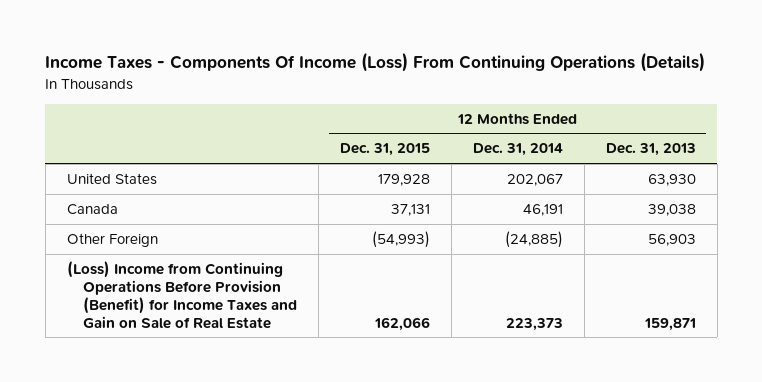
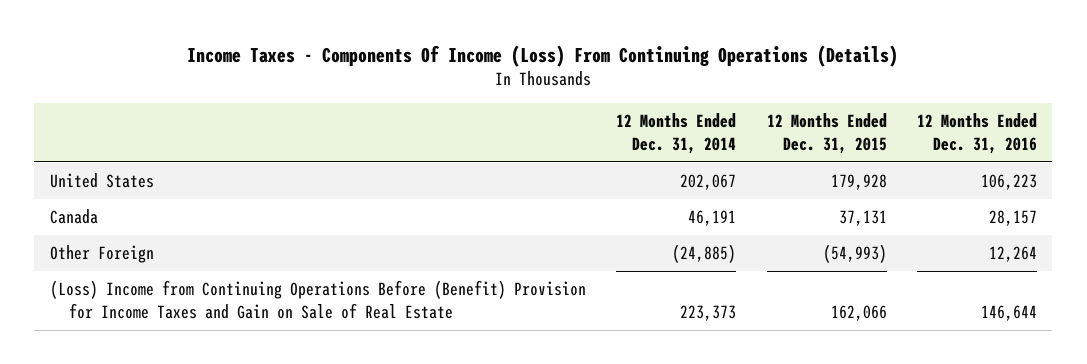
[605,143,696,157] Dec. 31, 2013 -> none
none -> [917,113,1038,154] 12 Months Ended Dec. 31, 2016
[66,260,298,329] (Loss) Income from Continuing Operations Before Provision (Benefit) for Income Taxes and Gain on Sale of Real Estate -> [49,280,586,319] (Loss) Income from Continuing Operations Before (Benefit) Provision for Income Taxes and Gain on Sale of Real Estate

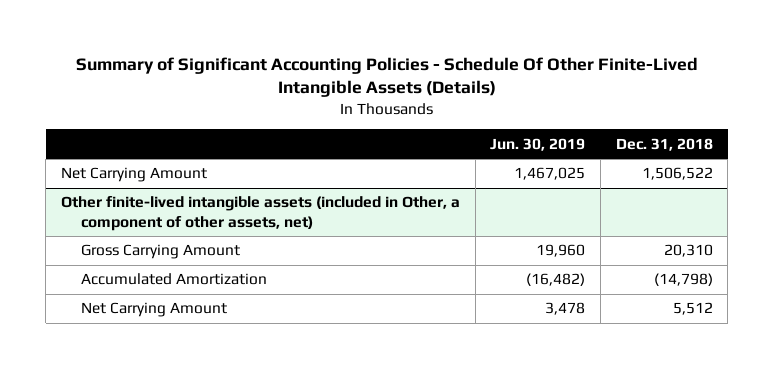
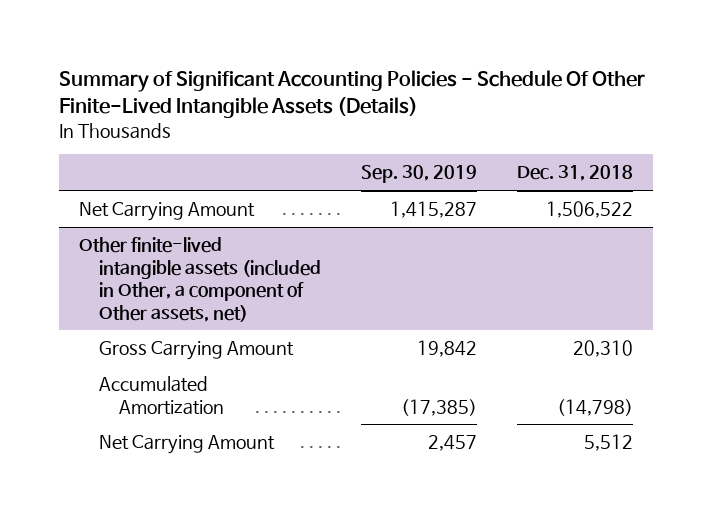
[490,137,586,151] Jun. 30, 2019 -> none
none -> [361,165,478,184] Sep. 30, 2019
[60,196,460,231] Other finite-lived intangible assets (included in Other, a component of other assets, net) -> [79,237,321,322] Other finite-lived intangible assets (included in Other, a component of Other assets, net)

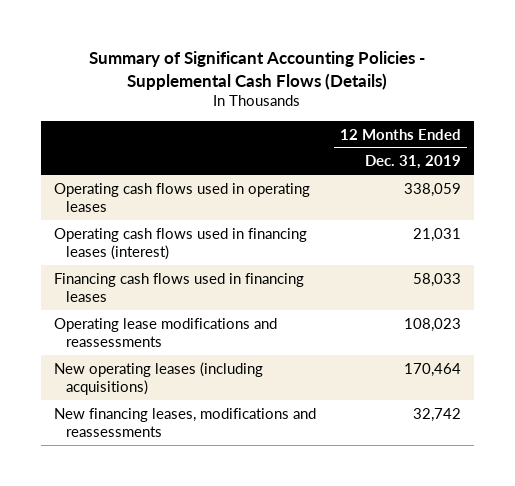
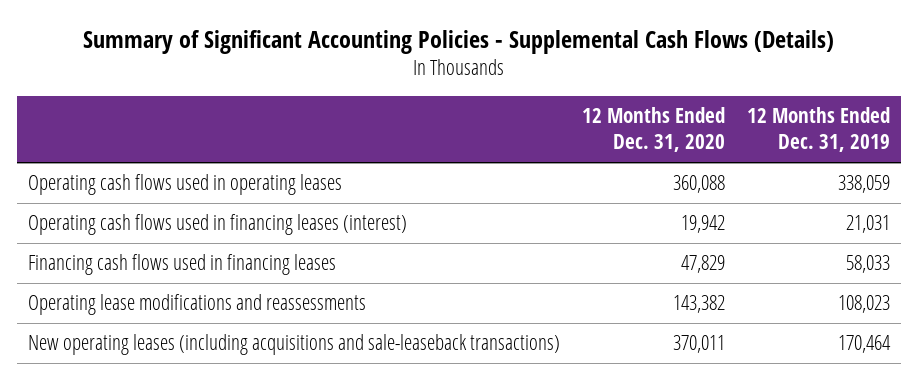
none -> [582,107,726,153] 12 Months Ended Dec. 31, 2020
[53,407,316,438] New financing leases, modifications and reassessments -> none
[53,361,263,396] New operating leases (including acquisitions) -> [27,334,560,356] New operating leases (including acquisitions and sale-leaseback transactions)

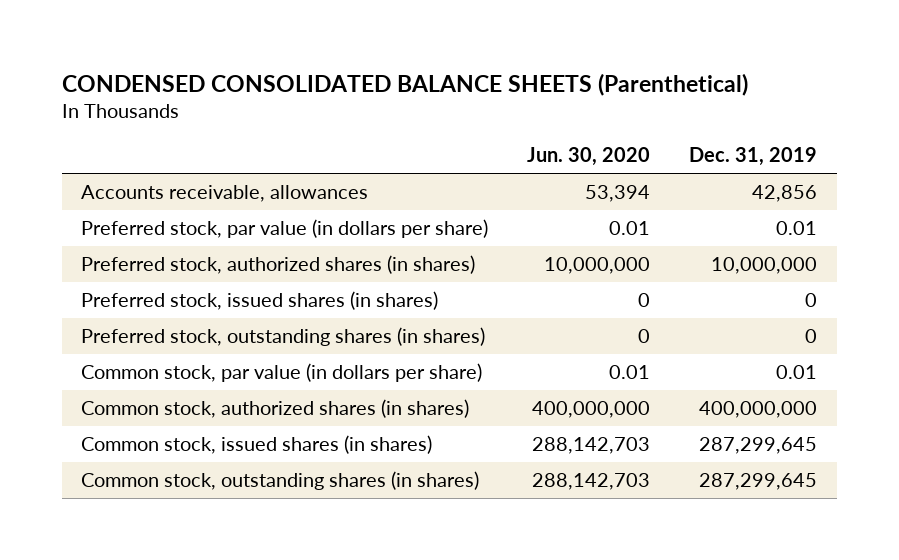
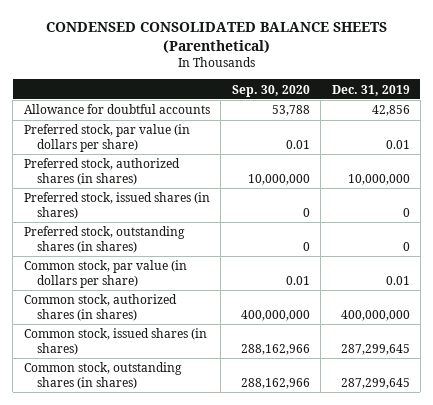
[527,147,651,167] Jun. 30, 2020 -> none
none -> [231,84,310,97] Sep. 30, 2020
[81,184,369,202] Accounts receivable, allowances -> [23,104,210,115] Allowance for doubtful accounts

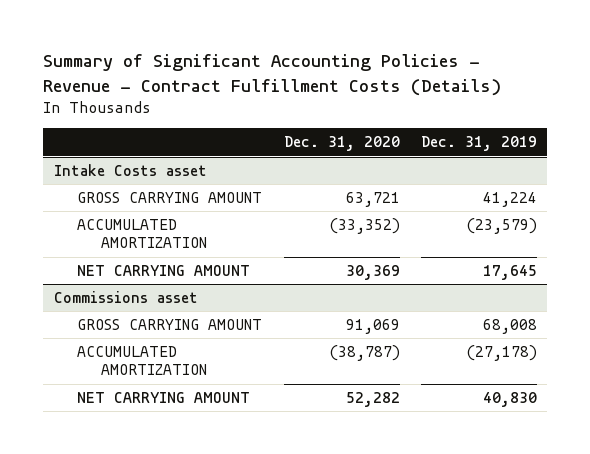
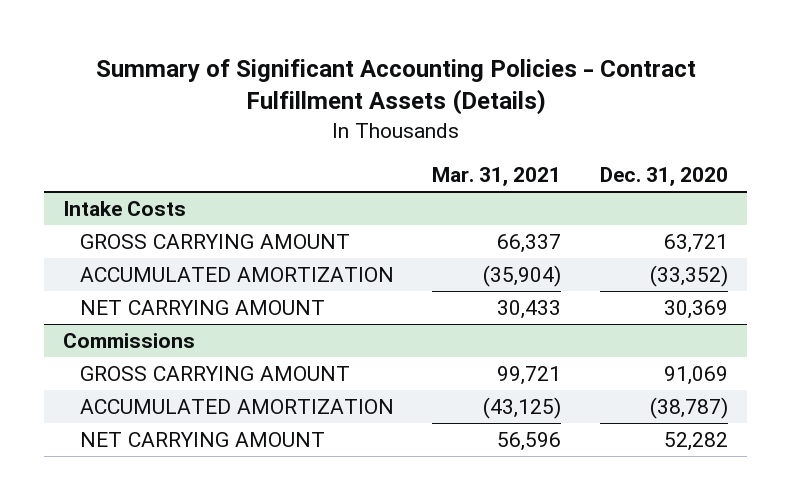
[43,54,502,96] Summary of Significant Accounting Policies - Revenue - Contract Fulfillment Costs (Details) -> [95,58,696,116] Summary of Significant Accounting Policies - Contract Fulfillment Assets (Details)
[420,136,537,152] Dec. 31, 2019 -> none
none -> [432,167,562,187] Mar. 31, 2021
[53,164,207,177] Intake Costs asset -> [63,200,187,216] Intake Costs
[53,291,198,304] Commissions asset -> [63,332,196,348] Commissions

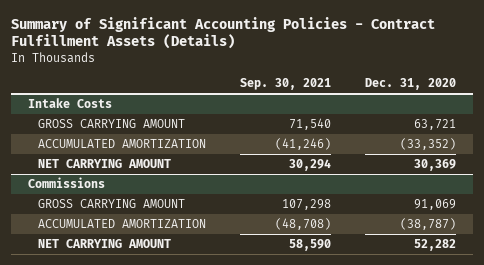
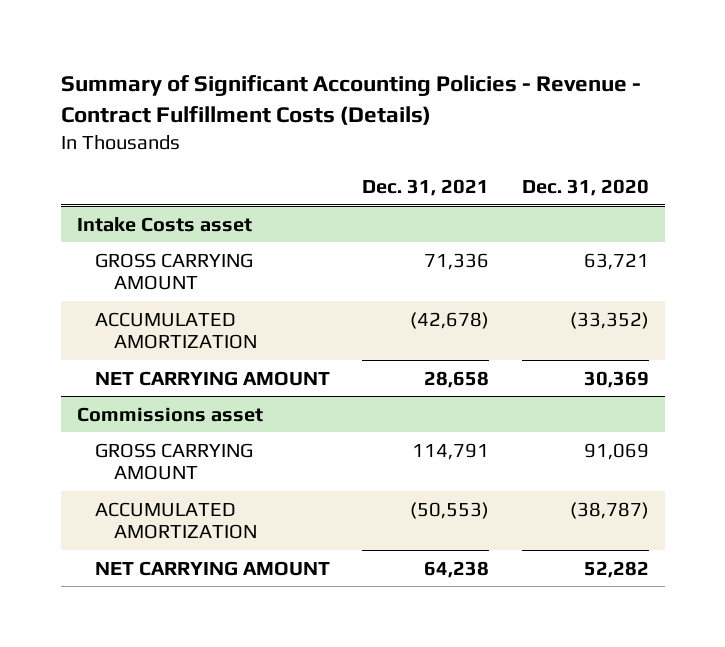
[10,16,435,50] Summary of Significant Accounting Policies - Contract Fulfillment Assets (Details) -> [60,75,641,125] Summary of Significant Accounting Policies - Revenue - Contract Fulfillment Costs (Details)
[239,78,331,91] Sep. 30, 2021 -> none
none -> [362,178,490,196] Dec. 31, 2021
[27,97,112,108] Intake Costs -> [76,216,252,232] Intake Costs asset
[27,176,105,188] Commissions -> [76,406,263,422] Commissions asset

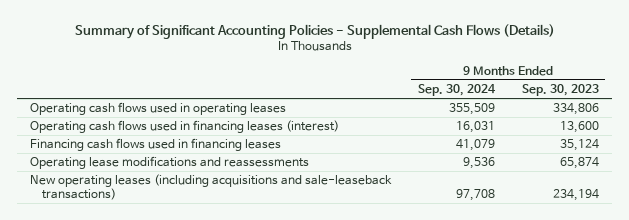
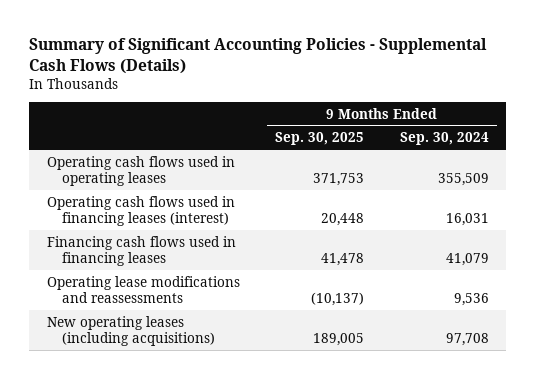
[521,83,599,96] Sep. 30, 2023 -> none
none -> [275,132,365,146] Sep. 30, 2025
[30,174,393,200] New operating leases (including acquisitions and sale-leaseback transactions) -> [47,315,216,346] New operating leases (including acquisitions)

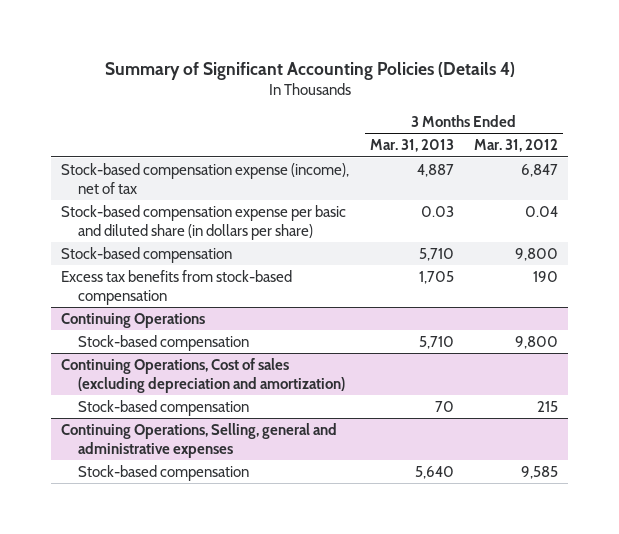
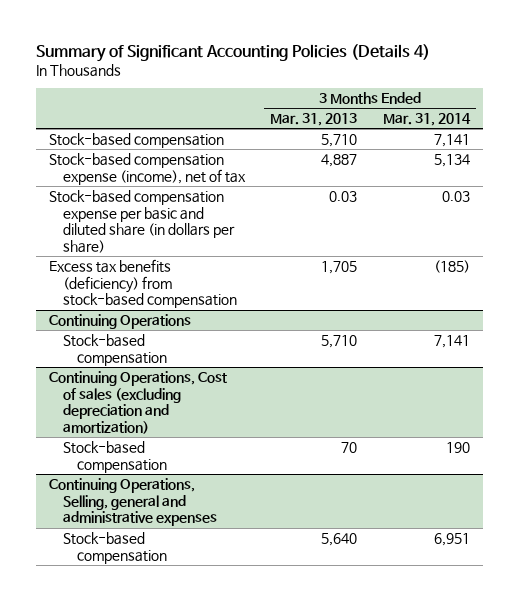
[474,139,559,153] Mar. 31, 2012 -> none
none -> [382,112,471,126] Mar. 31, 2014
[61,246,233,263] Stock-based compensation -> [48,132,224,148] Stock-based compensation
[61,269,293,305] Excess tax benefits from stock-based compensation -> [48,258,237,309] Excess tax benefits (deficiency) from stock-based compensation

